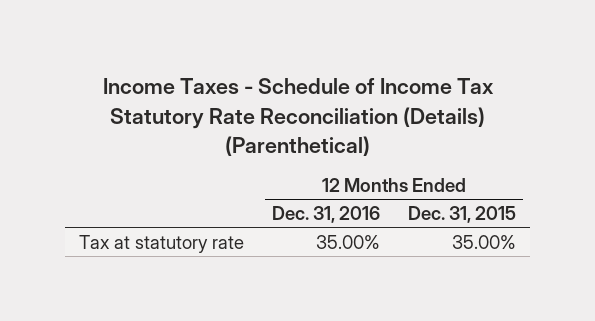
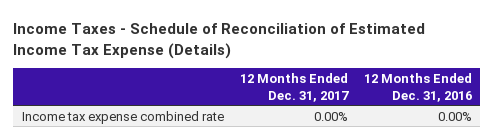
[102,78,494,156] Income Taxes - Schedule of Income Tax Statutory Rate Reconciliation (Details) (Parenthetical) -> [13,23,426,59] Income Taxes - Schedule of Reconciliation of Estimated Income Tax Expense (Details)
[407,206,516,224] Dec. 31, 2015 -> none
none -> [239,72,349,102] 12 Months Ended Dec. 31, 2017
[79,234,245,253] Tax at statutory rate -> [21,110,224,124] Income tax expense combined rate
[316,234,381,249] 35.00% -> [438,111,473,121] 0.00%

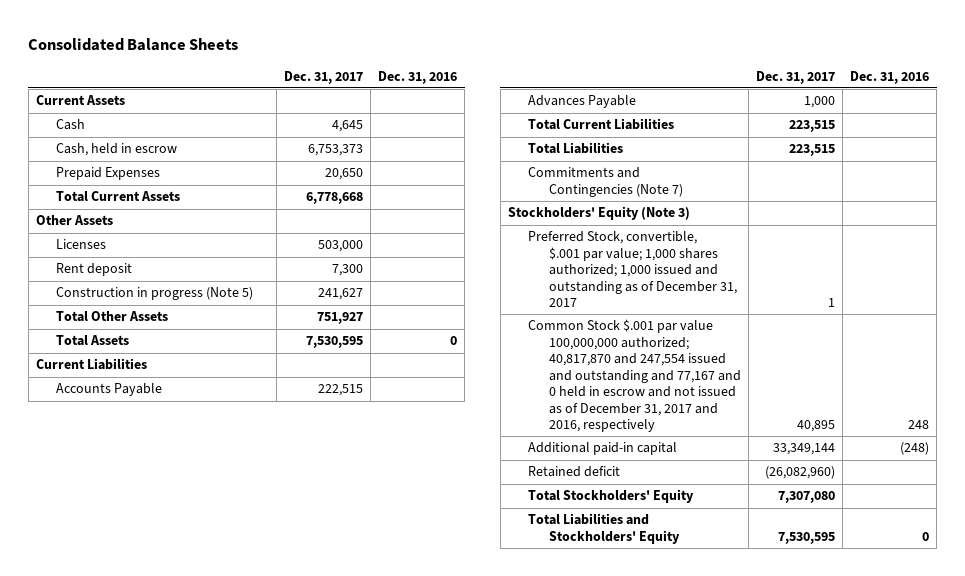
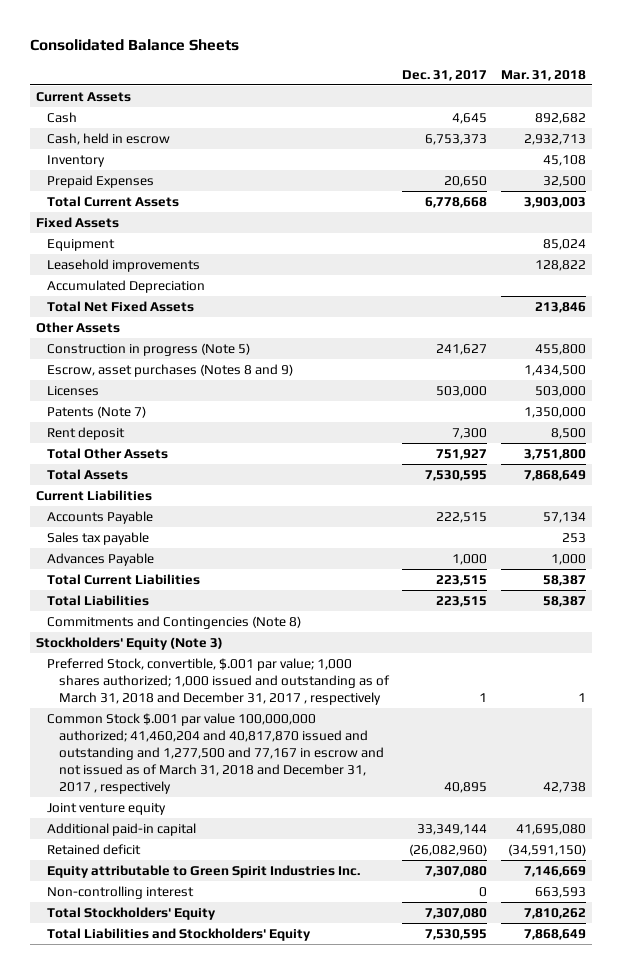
[378,70,458,84] Dec. 31, 2016 -> none
none -> [500,69,586,81] Mar. 31, 2018
none -> [47,154,106,167] Inventory
none -> [36,216,120,228] Fixed Assets
none -> [47,238,116,251] Equipment
none -> [47,258,201,272] Leasehold improvements
none -> [47,279,206,293] Accumulated Depreciation
none -> [47,300,195,312] Total Net Fixed Assets
[56,287,254,301] Construction in progress (Note 5) -> [47,342,251,356] Construction in progress (Note 5)
none -> [47,363,294,377] Escrow, asset purchases (Notes 8 and 9)
none -> [47,405,147,418] Patents (Note 7)
none -> [47,531,150,545] Sales tax payable
[528,167,683,197] Commitments and Contingencies (Note 7) -> [47,615,302,629] Commitments and Contingencies (Note 8)
[528,231,737,308] Preferred Stock, convertible, $.001 par value; 1,000 shares authorized; 1,000 issued and outstanding as of December 31, 2017 -> [47,657,390,705] Preferred Stock, convertible, $.001 par value; 1,000 shares authorized; 1,000 issued and outstanding as of March 31, 2018 and December 31, 2017 , respectively
[528,319,741,433] Common Stock $.001 par value 100,000,000 authorized; 40,817,870 and 247,554 issued and outstanding and 77,167 and 0 held in escrow and not issued as of December 31, 2017 and 2016, respectively -> [47,712,384,794] Common Stock $.001 par value 100,000,000 authorized; 41,460,204 and 40,817,870 issued and outstanding and 1,277,500 and 77,167 in escrow and not issued as of March 31, 2018 and December 31, 2017 , respectively
none -> [47,802,167,815] Joint venture equity
none -> [47,864,361,878] Equity attributable to Green Spirit Industries Inc.
none -> [47,885,195,899] Non-controlling interest

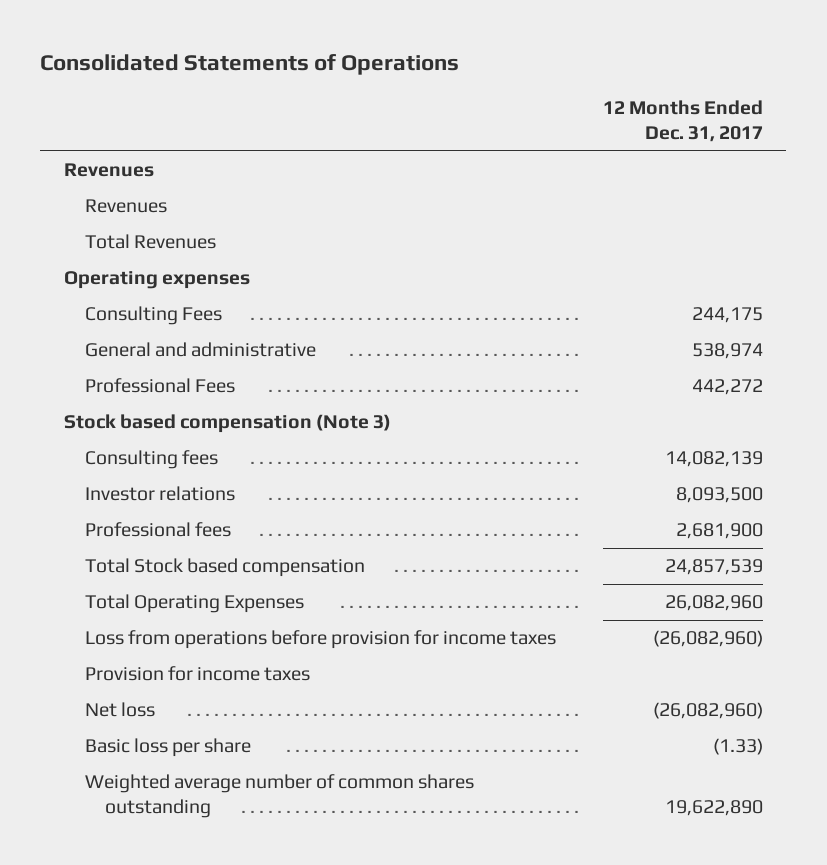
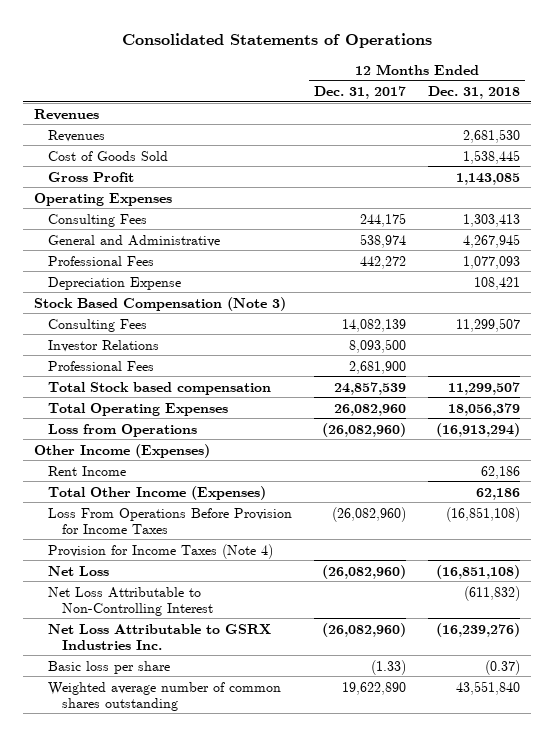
none -> [427,86,520,100] Dec. 31, 2018
[84,234,216,250] Total Revenues -> none
none -> [48,150,169,161] Cost of Goods Sold
none -> [48,171,135,182] Gross Profit
[63,271,250,290] Operating expenses -> [34,192,173,206] Operating Expenses
[84,342,316,358] General and administrative -> [48,234,221,247] General and Administrative
none -> [48,276,182,290] Depreciation Expense
[63,414,391,434] Stock based compensation (Note 3) -> [34,296,287,311] Stock Based Compensation (Note 3)
[84,450,218,470] Consulting fees -> [48,318,148,332] Consulting Fees
[84,486,235,502] Investor relations -> [48,339,160,352] Investor Relations
[84,522,231,538] Professional fees -> [48,360,155,371] Professional Fees
[84,630,556,650] Loss from operations before provision for income taxes -> [48,423,198,437] Loss from Operations
none -> [34,443,211,458] Other Income (Expenses)
none -> [48,465,127,476] Rent Income
none -> [48,485,267,500] Total Other Income (Expenses)
none -> [48,507,293,534] Loss From Operations Before Provision for Income Taxes
[84,666,310,682] Provision for income taxes -> [48,543,274,559] Provision for Income Taxes (Note 4)
none -> [48,565,110,576] Net Loss
none -> [48,586,214,616] Net Loss Attributable to Non-Controlling Interest
[84,702,155,718] Net loss -> [48,623,272,650] Net Loss Attributable to GSRX Industries Inc.

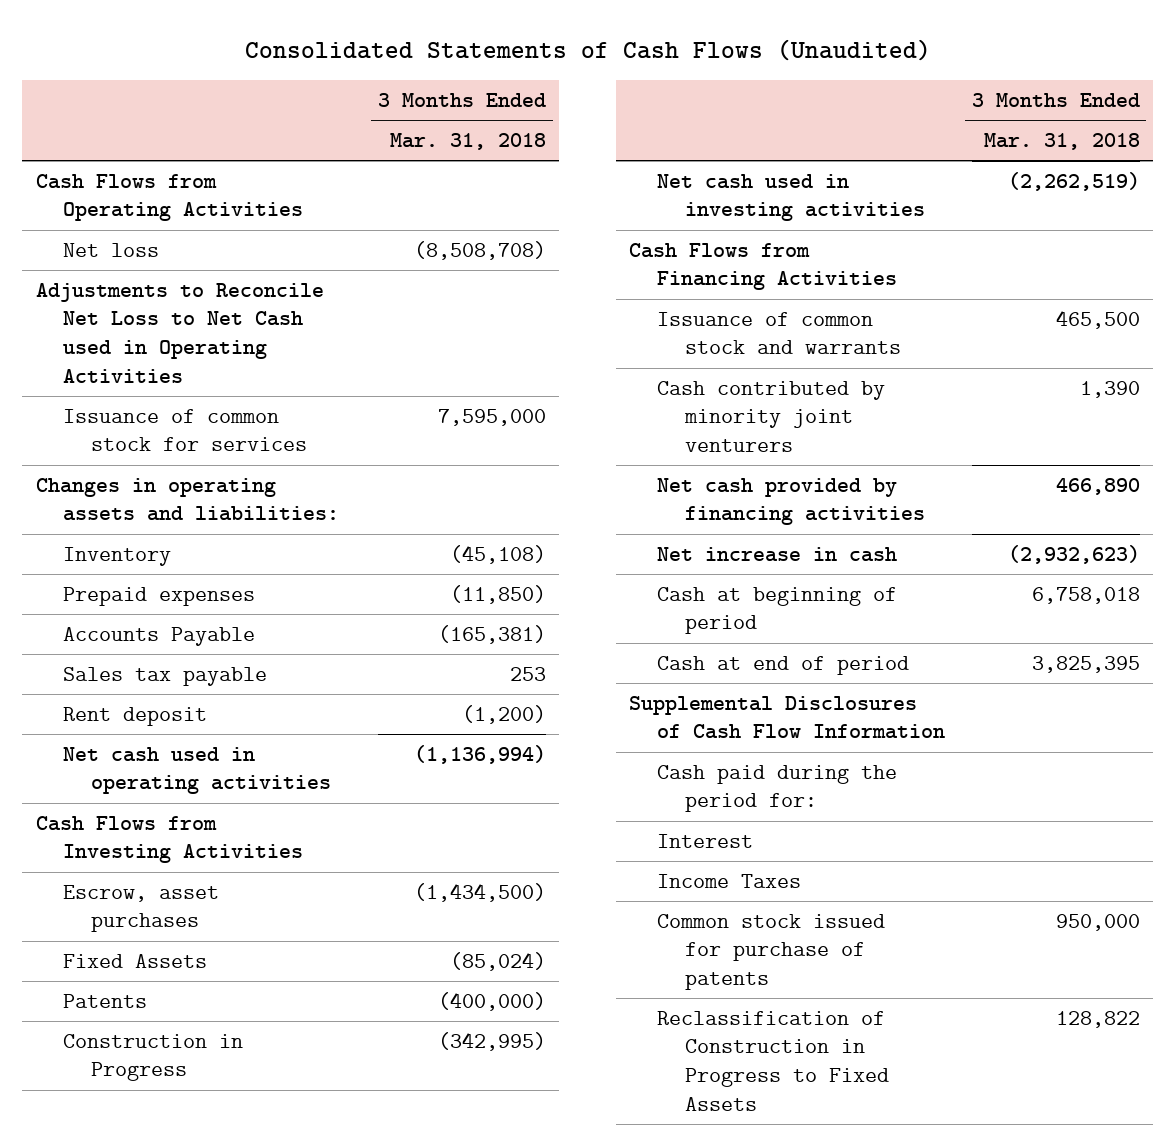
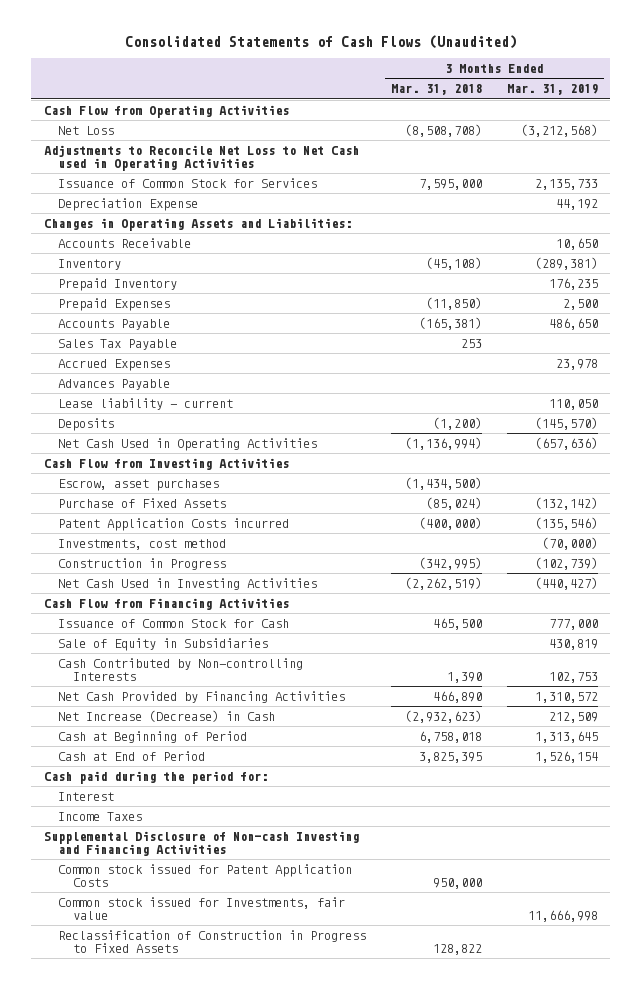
none -> [506,84,598,96] Mar. 31, 2019
[35,173,304,222] Cash Flows from Operating Activities -> [43,105,289,119] Cash Flow from Operating Activities
[63,242,160,257] Net loss -> [58,126,115,136] Net Loss
[63,408,307,452] Issuance of common stock for services -> [58,178,318,189] Issuance of Common Stock for Services
none -> [58,198,199,212] Depreciation Expense
[35,477,340,522] Changes in operating assets and liabilities: -> [43,218,352,232] Changes in Operating Assets and Liabilities:
none -> [58,238,192,249] Accounts Receivable
none -> [58,278,178,292] Prepaid Inventory
[63,586,256,606] Prepaid expenses -> [58,298,171,312] Prepaid Expenses
[63,666,268,686] Sales tax payable -> [58,339,178,351] Sales Tax Payable
none -> [58,359,171,372] Accrued Expenses
none -> [58,379,171,391] Advances Payable
none -> [58,398,234,411] Lease liability - current
[63,706,208,726] Rent deposit -> [58,418,115,432] Deposits
[63,746,331,795] Net cash used in operating activities -> [58,438,318,452] Net Cash Used in Operating Activities
[35,815,304,864] Cash Flows from Investing Activities -> [43,458,289,471] Cash Flow from Investing Activities
[63,953,208,968] Fixed Assets -> [58,498,227,509] Purchase of Fixed Assets
[63,993,148,1008] Patents -> [58,518,290,532] Patent Application Costs incurred
none -> [58,539,227,551] Investments, cost method
[629,695,945,740] Supplemental Disclosures of Cash Flow Information -> none
[656,173,925,222] Net cash used in investing activities -> [58,578,318,591] Net Cash Used in Investing Activities
[629,242,897,291] Cash Flows from Financing Activities -> [43,598,289,611] Cash Flow from Financing Activities
[656,311,901,355] Issuance of common stock and warrants -> [58,619,290,629] Issuance of Common Stock for Cash
none -> [58,638,269,652] Sale of Equity in Subsidiaries
[656,380,885,453] Cash contributed by minority joint venturers -> [58,658,304,682] Cash Contributed by Non-controlling Interests
[656,477,925,526] Net cash provided by financing activities -> [58,691,346,704] Net Cash Provided by Financing Activities
[656,546,897,562] Net increase in cash -> [58,710,276,723] Net Increase (Decrease) in Cash
[656,586,897,635] Cash at beginning of period -> [58,731,248,744] Cash at Beginning of Period
[656,655,909,675] Cash at end of period -> [58,751,206,762] Cash at End of Period
none -> [43,831,359,857] Supplemental Disclosure of Non-cash Investing and Financing Activities
[656,913,885,991] Common stock issued for purchase of patents -> [58,864,353,888] Common stock issued for Patent Application Costs
none -> [58,897,346,921] Common stock issued for Investments, fair value

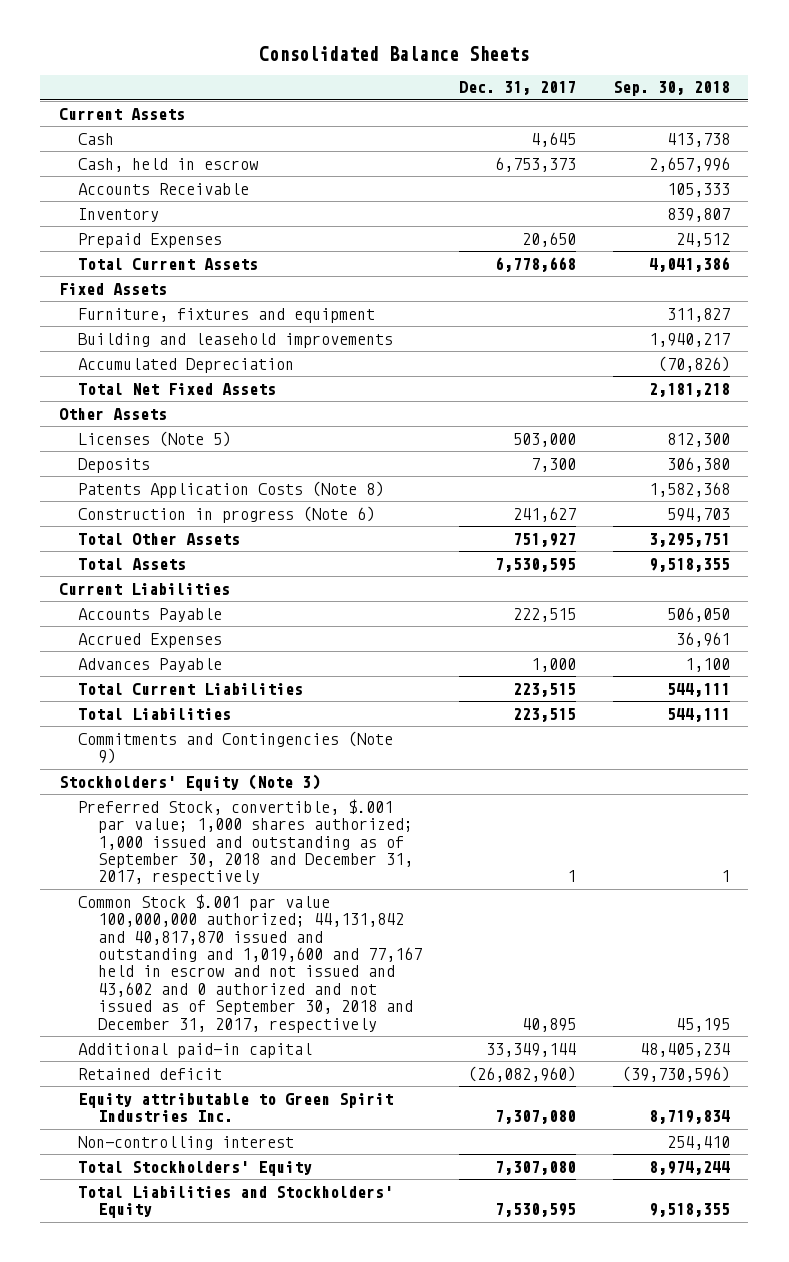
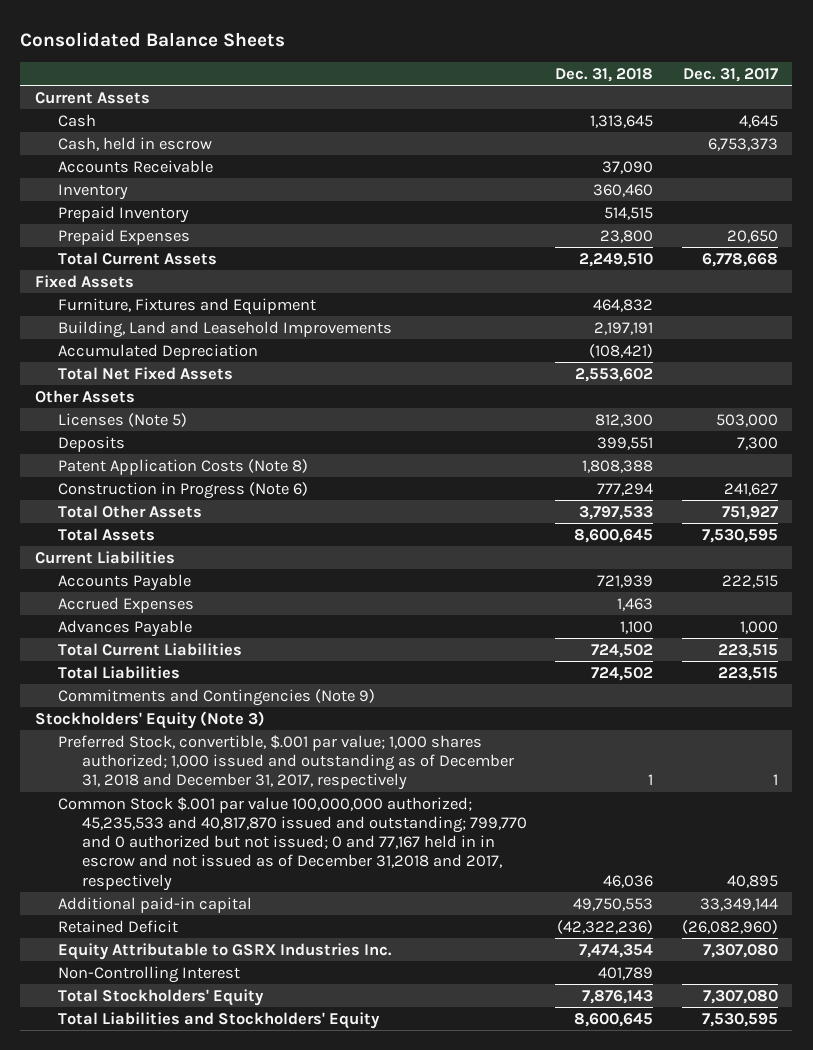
[613,81,731,97] Sep. 30, 2018 -> none
none -> [555,67,654,82] Dec. 31, 2018
none -> [58,205,190,223] Prepaid Inventory
[78,307,376,323] Furniture, fixtures and equipment -> [58,297,317,315] Furniture, Fixtures and Equipment
[78,332,394,348] Building and leasehold improvements -> [58,320,393,338] Building, Land and Leasehold Improvements
[78,480,385,498] Patents Application Costs (Note 8) -> [58,458,309,475] Patent Application Costs (Note 8)
[78,505,376,523] Construction in progress (Note 6) -> [58,481,309,499] Construction in Progress (Note 6)
[78,798,414,886] Preferred Stock, convertible, $.001 par value; 1,000 shares authorized; 1,000 issued and outstanding as of September 30, 2018 and December 31, 2017, respectively -> [58,734,514,791] Preferred Stock, convertible, $.001 par value; 1,000 shares authorized; 1,000 issued and outstanding as of December 31, 2018 and December 31, 2017, respectively
[78,893,423,1033] Common Stock $.001 par value 100,000,000 authorized; 44,131,842 and 40,817,870 issued and outstanding and 1,019,600 and 77,167 held in escrow and not issued and 43,602 and 0 authorized and not issued as of September 30, 2018 and December 31, 2017, respectively -> [58,796,527,891] Common Stock $.001 par value 100,000,000 authorized; 45,235,533 and 40,817,870 issued and outstanding; 799,770 and 0 authorized but not issued; 0 and 77,167 held in in escrow and not issued as of December 31,2018 and 2017, respectively
[78,1067,223,1080] Retained deficit -> [58,919,179,933] Retained Deficit
[78,1092,394,1123] Equity attributable to Green Spirit Industries Inc. -> [58,942,393,960] Equity Attributable to GSRX Industries Inc.
[78,1135,295,1150] Non-controlling interest -> [58,965,241,983] Non-Controlling Interest

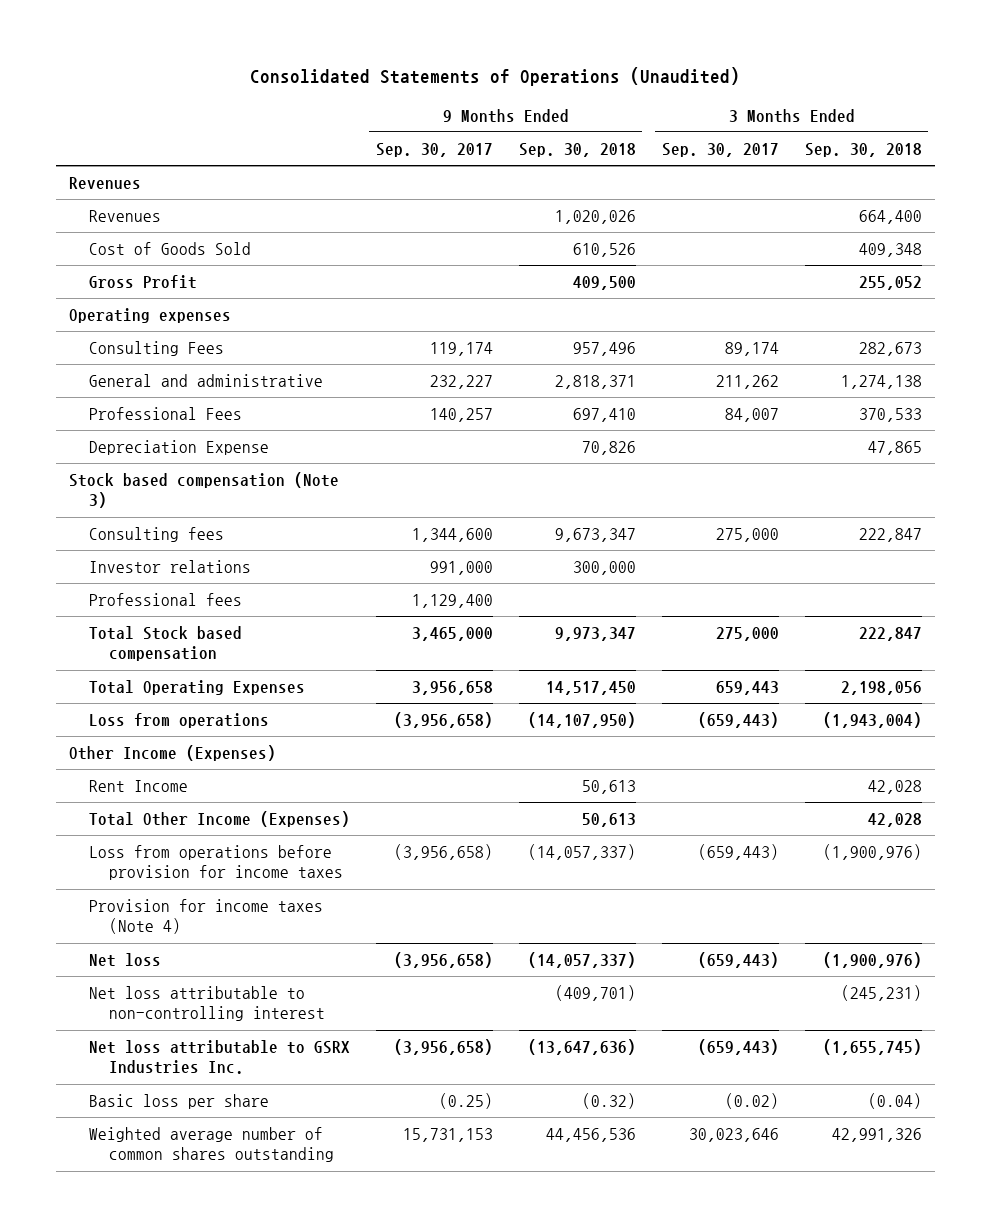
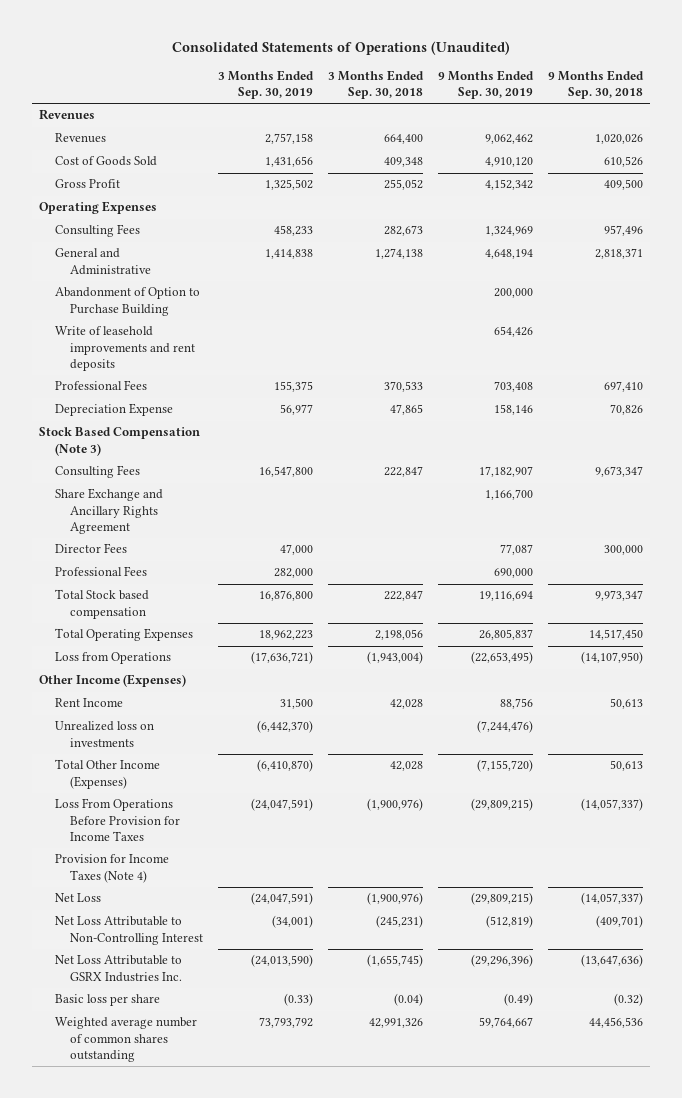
[375,142,493,157] Sep. 30, 2017 -> none
[661,142,779,157] Sep. 30, 2017 -> none
none -> [218,69,315,99] 3 Months Ended Sep. 30, 2019
none -> [437,69,534,99] 9 Months Ended Sep. 30, 2019
[69,308,232,324] Operating expenses -> [39,201,158,215] Operating Expenses
[88,374,323,388] General and administrative -> [54,248,152,275] General and Administrative
none -> [54,287,200,316] Abandonment of Option to Purchase Building
none -> [54,326,196,371] Write of leasehold improvements and rent deposits
[88,560,251,574] Investor relations -> none
[69,472,340,509] Stock based compensation (Note 3) -> [39,427,201,456] Stock Based Compensation (Note 3)
[88,527,224,543] Consulting fees -> [54,465,140,479] Consulting Fees
none -> [54,488,163,534] Share Exchange and Ancillary Rights Agreement
none -> [54,543,127,554] Director Fees
[88,593,242,607] Professional fees -> [54,566,147,577] Professional Fees
[88,713,269,729] Loss from operations -> [54,652,171,665] Loss from Operations
none -> [54,721,154,747] Unrealized loss on investments
[88,845,343,881] Loss from operations before provision for income taxes -> [54,798,181,841] Loss From Operations Before Provision for Income Taxes
[88,899,323,935] Provision for income taxes (Note 4) -> [54,854,169,883] Provision for Income Taxes (Note 4)
[88,953,161,968] Net loss -> [54,893,101,903] Net Loss
[88,986,325,1022] Net loss attributable to non-controlling interest -> [54,916,204,945] Net Loss Attributable to Non-Controlling Interest
[88,1040,350,1075] Net loss attributable to GSRX Industries Inc. -> [54,955,183,982] Net Loss Attributable to GSRX Industries Inc.

